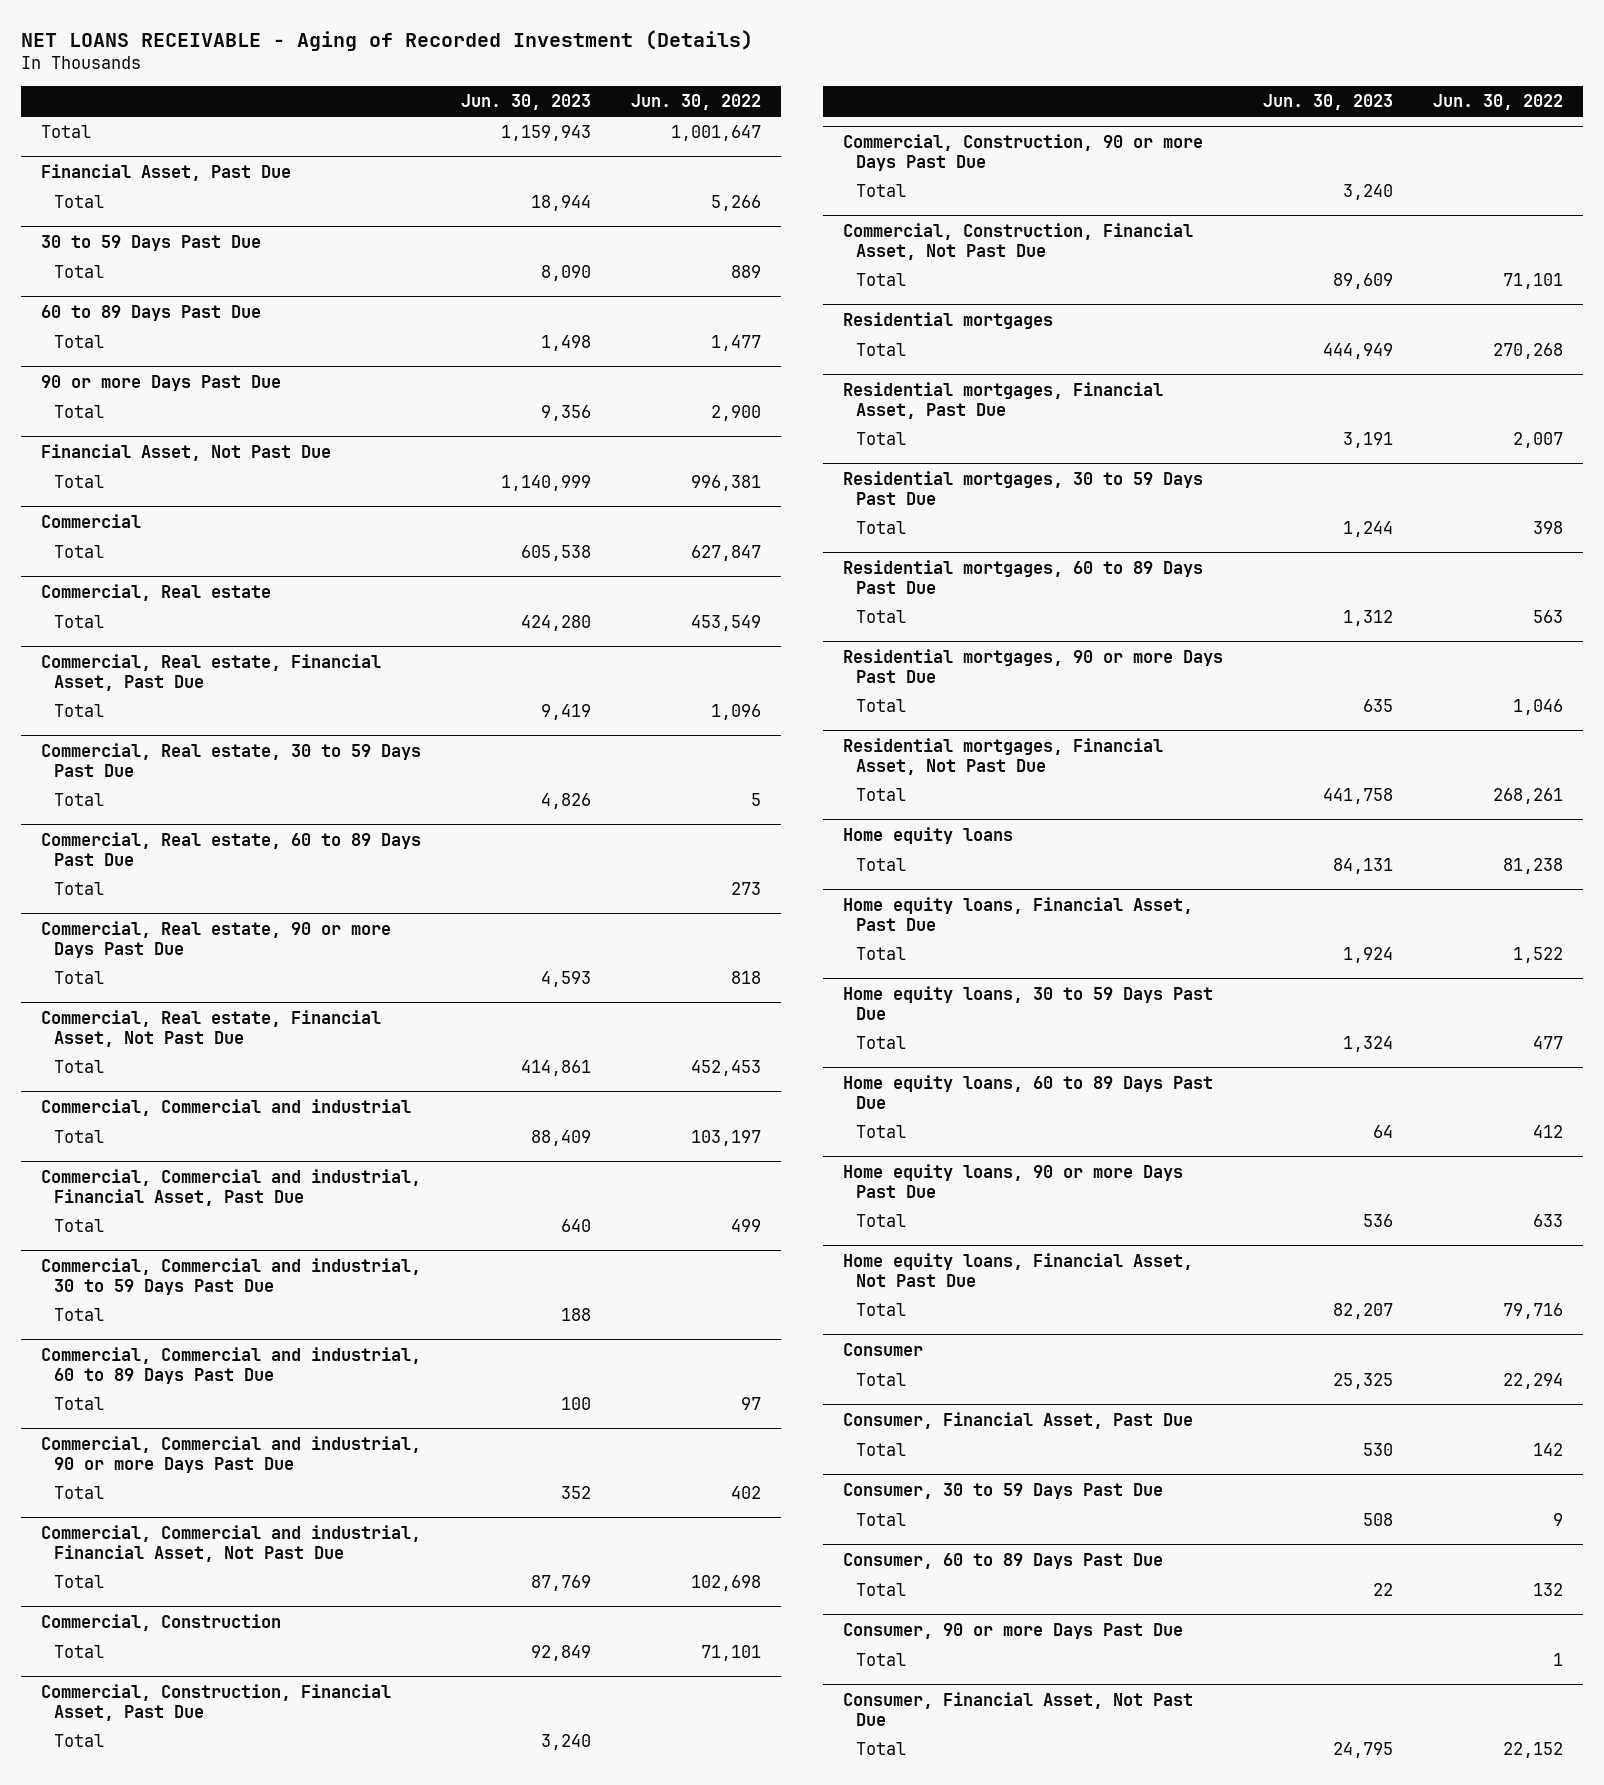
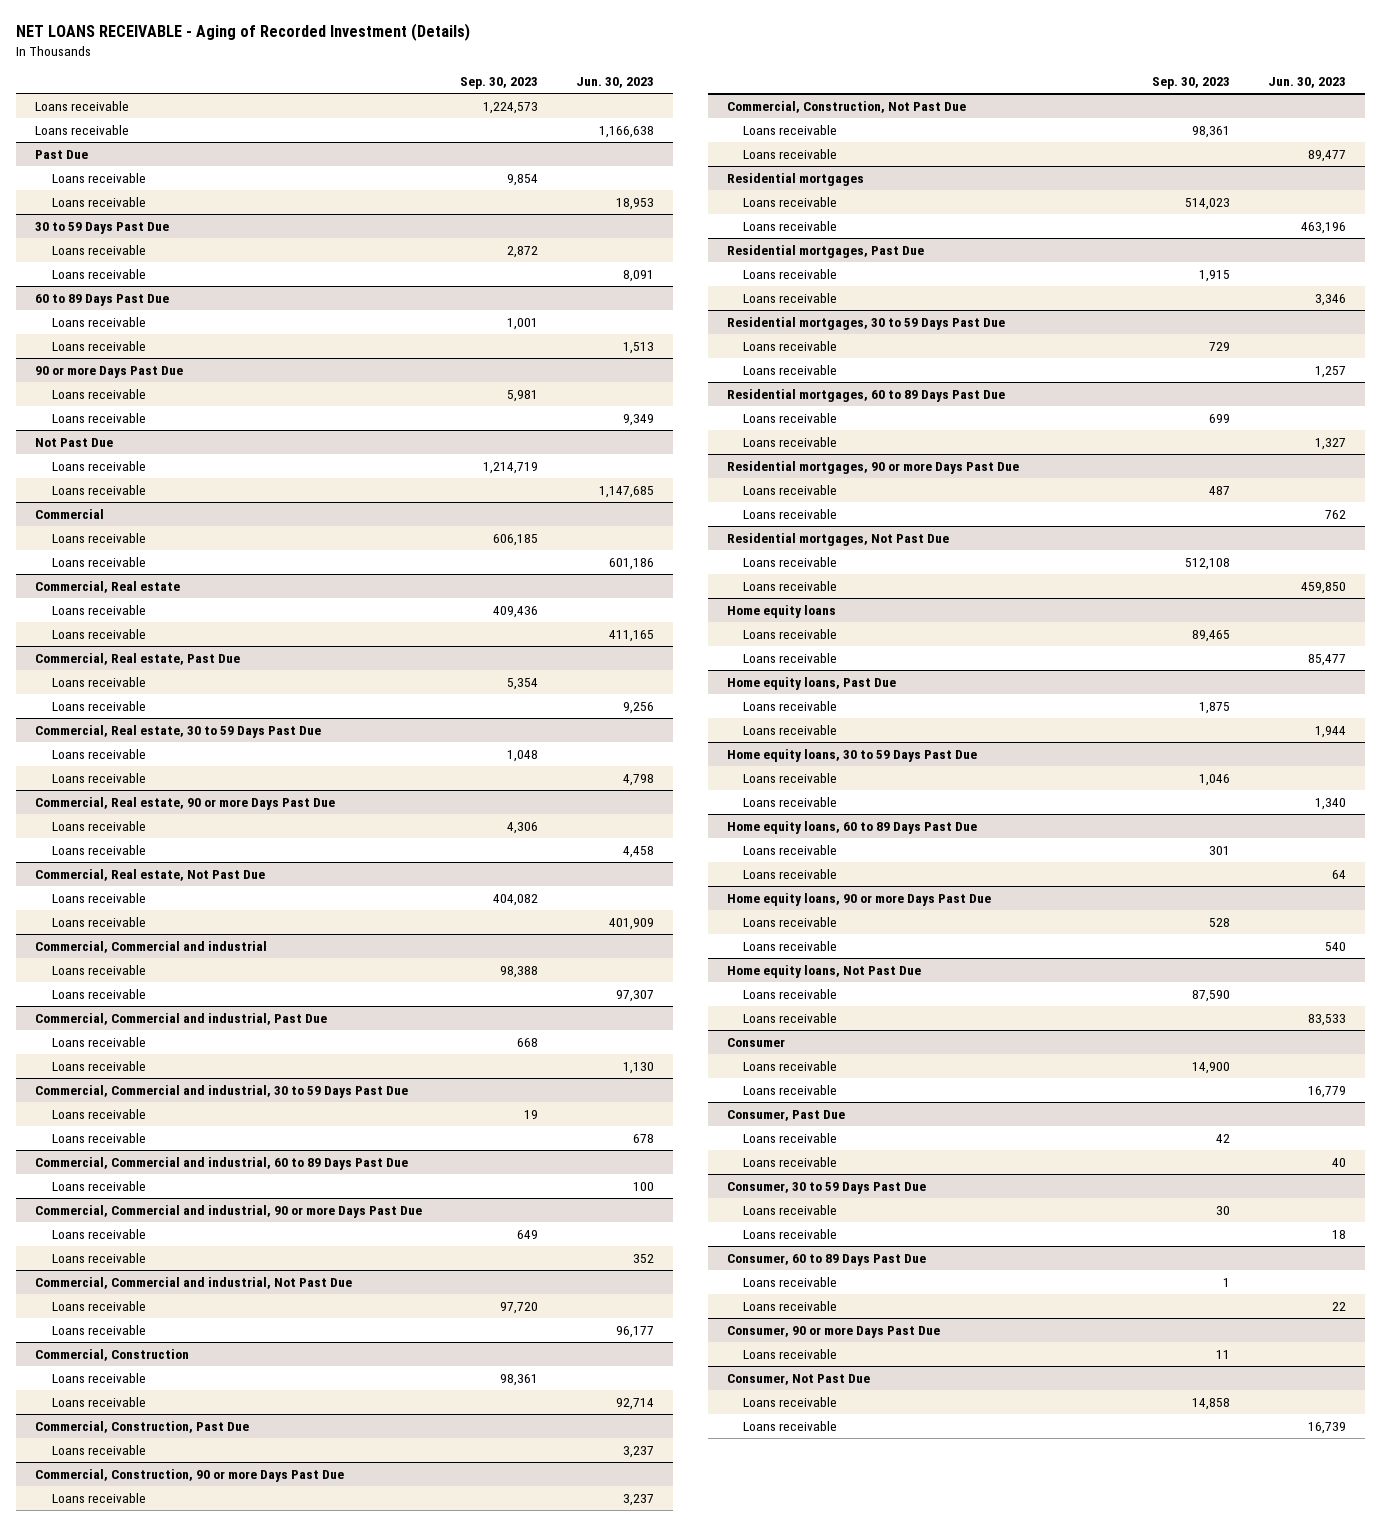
[630,94,761,111] Jun. 30, 2022 -> none
none -> [460,77,539,90] Sep. 30, 2023
[40,125,91,139] Total -> none
[53,195,104,209] Total -> none
none -> [34,100,129,111] Loans receivable
none -> [34,124,129,135] Loans receivable
[40,163,291,181] Financial Asset, Past Due -> [34,149,88,159] Past Due
none -> [51,172,146,183] Loans receivable
none -> [51,196,146,207] Loans receivable
[53,265,104,279] Total -> none
none -> [51,244,146,255] Loans receivable
none -> [51,268,146,279] Loans receivable
[53,335,104,349] Total -> none
none -> [51,316,146,327] Loans receivable
none -> [51,340,146,351] Loans receivable
[53,405,104,419] Total -> none
[53,475,104,489] Total -> none
none -> [51,388,146,399] Loans receivable
none -> [51,412,146,423] Loans receivable
[40,443,331,461] Financial Asset, Not Past Due -> [34,437,113,447] Not Past Due
none -> [51,460,146,471] Loans receivable
none -> [51,484,146,495] Loans receivable
[53,545,104,559] Total -> none
none -> [51,532,146,543] Loans receivable
none -> [51,556,146,567] Loans receivable
[53,615,104,629] Total -> none
[53,704,104,718] Total -> none
none -> [51,604,146,615] Loans receivable
none -> [51,628,146,639] Loans receivable
[40,653,381,691] Commercial, Real estate, Financial Asset, Past Due -> [34,652,240,665] Commercial, Real estate, Past Due
none -> [51,676,146,687] Loans receivable
none -> [51,700,146,711] Loans receivable
[53,793,104,807] Total -> none
[40,831,421,866] Commercial, Real estate, 60 to 89 Days Past Due -> none
[53,882,104,896] Total -> none
none -> [51,748,146,759] Loans receivable
none -> [51,772,146,783] Loans receivable
[53,971,104,985] Total -> none
[53,1060,104,1074] Total -> none
none -> [51,820,146,831] Loans receivable
none -> [51,844,146,855] Loans receivable
[40,1009,381,1047] Commercial, Real estate, Financial Asset, Not Past Due -> [34,868,265,881] Commercial, Real estate, Not Past Due
none -> [51,892,146,903] Loans receivable
none -> [51,916,146,927] Loans receivable
[53,1130,104,1144] Total -> none
[53,1219,104,1233] Total -> none
none -> [51,964,146,975] Loans receivable
none -> [51,988,146,999] Loans receivable
[40,1168,421,1206] Commercial, Commercial and industrial, Financial Asset, Past Due -> [34,1012,327,1025] Commercial, Commercial and industrial, Past Due
none -> [51,1036,146,1047] Loans receivable
none -> [51,1060,146,1071] Loans receivable
[53,1308,104,1322] Total -> none
none -> [51,1108,146,1119] Loans receivable
none -> [51,1132,146,1143] Loans receivable
[53,1397,104,1411] Total -> none
none -> [51,1180,146,1191] Loans receivable
[53,1575,104,1589] Total -> none
none -> [51,1228,146,1239] Loans receivable
[53,1486,104,1500] Total -> [51,1252,146,1263] Loans receivable
[40,1524,421,1562] Commercial, Commercial and industrial, Financial Asset, Not Past Due -> [34,1276,352,1289] Commercial, Commercial and industrial, Not Past Due
none -> [51,1300,146,1311] Loans receivable
none -> [51,1324,146,1335] Loans receivable
[53,1645,104,1659] Total -> none
[53,1734,104,1748] Total -> none
none -> [51,1372,146,1383] Loans receivable
none -> [51,1396,146,1407] Loans receivable
[40,1683,391,1721] Commercial, Construction, Financial Asset, Past Due -> [34,1420,249,1433] Commercial, Construction, Past Due
none -> [51,1444,146,1455] Loans receivable
[856,184,907,198] Total -> none
[856,273,907,287] Total -> none
none -> [51,1492,146,1503] Loans receivable
[842,222,1193,260] Commercial, Construction, Financial Asset, Not Past Due -> [726,100,966,113] Commercial, Construction, Not Past Due
none -> [743,124,838,135] Loans receivable
none -> [743,148,838,159] Loans receivable
[856,343,907,357] Total -> none
[856,432,907,446] Total -> none
none -> [743,196,838,207] Loans receivable
none -> [743,220,838,231] Loans receivable
[842,381,1163,419] Residential mortgages, Financial Asset, Past Due -> [726,244,924,258] Residential mortgages, Past Due
none -> [743,268,838,279] Loans receivable
none -> [743,292,838,303] Loans receivable
[856,521,907,535] Total -> none
none -> [743,340,838,351] Loans receivable
none -> [743,364,838,375] Loans receivable
[856,610,907,624] Total -> none
none -> [743,412,838,423] Loans receivable
none -> [743,436,838,447] Loans receivable
[856,699,907,713] Total -> none
[856,788,907,802] Total -> none
none -> [743,484,838,495] Loans receivable
none -> [743,508,838,519] Loans receivable
[842,737,1163,775] Residential mortgages, Financial Asset, Not Past Due -> [726,532,949,546] Residential mortgages, Not Past Due
none -> [743,556,838,567] Loans receivable
none -> [743,580,838,591] Loans receivable
[856,858,907,872] Total -> none
[856,947,907,961] Total -> none
none -> [743,628,838,639] Loans receivable
none -> [743,652,838,663] Loans receivable
[842,896,1193,931] Home equity loans, Financial Asset, Past Due -> [726,676,896,690] Home equity loans, Past Due
none -> [743,700,838,711] Loans receivable
none -> [743,724,838,735] Loans receivable
[856,1036,907,1050] Total -> none
none -> [743,772,838,783] Loans receivable
none -> [743,796,838,807] Loans receivable
[856,1125,907,1139] Total -> none
none -> [743,844,838,855] Loans receivable
none -> [743,868,838,879] Loans receivable
[856,1214,907,1228] Total -> none
[856,1303,907,1317] Total -> none
none -> [743,916,838,927] Loans receivable
none -> [743,940,838,951] Loans receivable
[842,1252,1193,1287] Home equity loans, Financial Asset, Not Past Due -> [726,964,921,978] Home equity loans, Not Past Due
none -> [743,988,838,999] Loans receivable
none -> [743,1012,838,1023] Loans receivable
[856,1373,907,1387] Total -> none
[856,1443,907,1457] Total -> none
none -> [743,1060,838,1071] Loans receivable
none -> [743,1084,838,1095] Loans receivable
[842,1411,1193,1429] Consumer, Financial Asset, Past Due -> [726,1109,845,1121] Consumer, Past Due
none -> [743,1132,838,1143] Loans receivable
none -> [743,1156,838,1167] Loans receivable
[856,1513,907,1527] Total -> none
none -> [743,1204,838,1215] Loans receivable
none -> [743,1228,838,1239] Loans receivable
[856,1583,907,1597] Total -> none
none -> [743,1276,838,1287] Loans receivable
none -> [743,1300,838,1311] Loans receivable
[856,1653,907,1667] Total -> none
[856,1742,907,1756] Total -> none
none -> [743,1348,838,1359] Loans receivable
[842,1691,1193,1726] Consumer, Financial Asset, Not Past Due -> [726,1373,870,1385] Consumer, Not Past Due
none -> [743,1396,838,1407] Loans receivable
none -> [743,1420,838,1431] Loans receivable

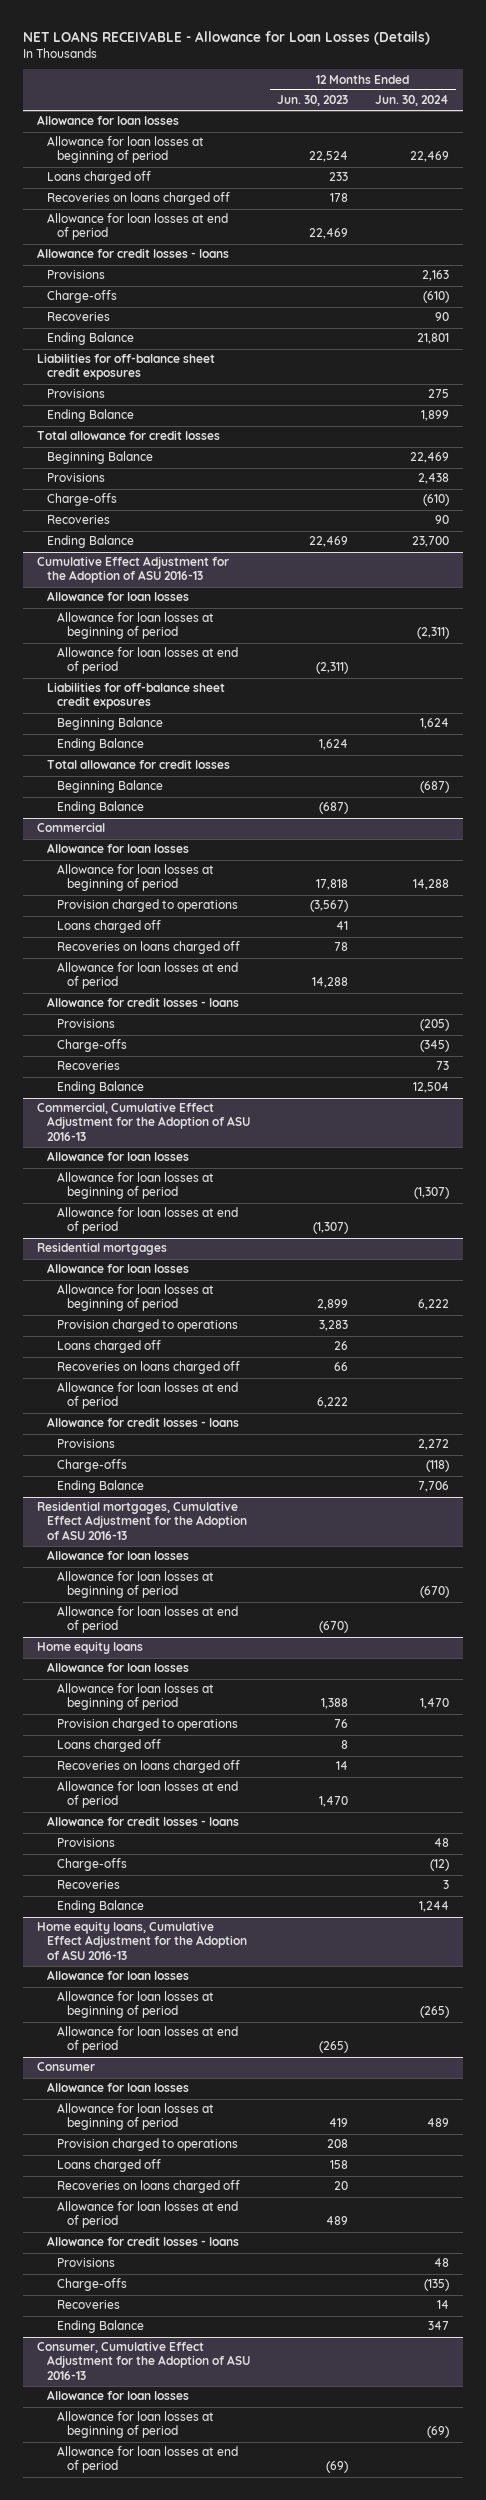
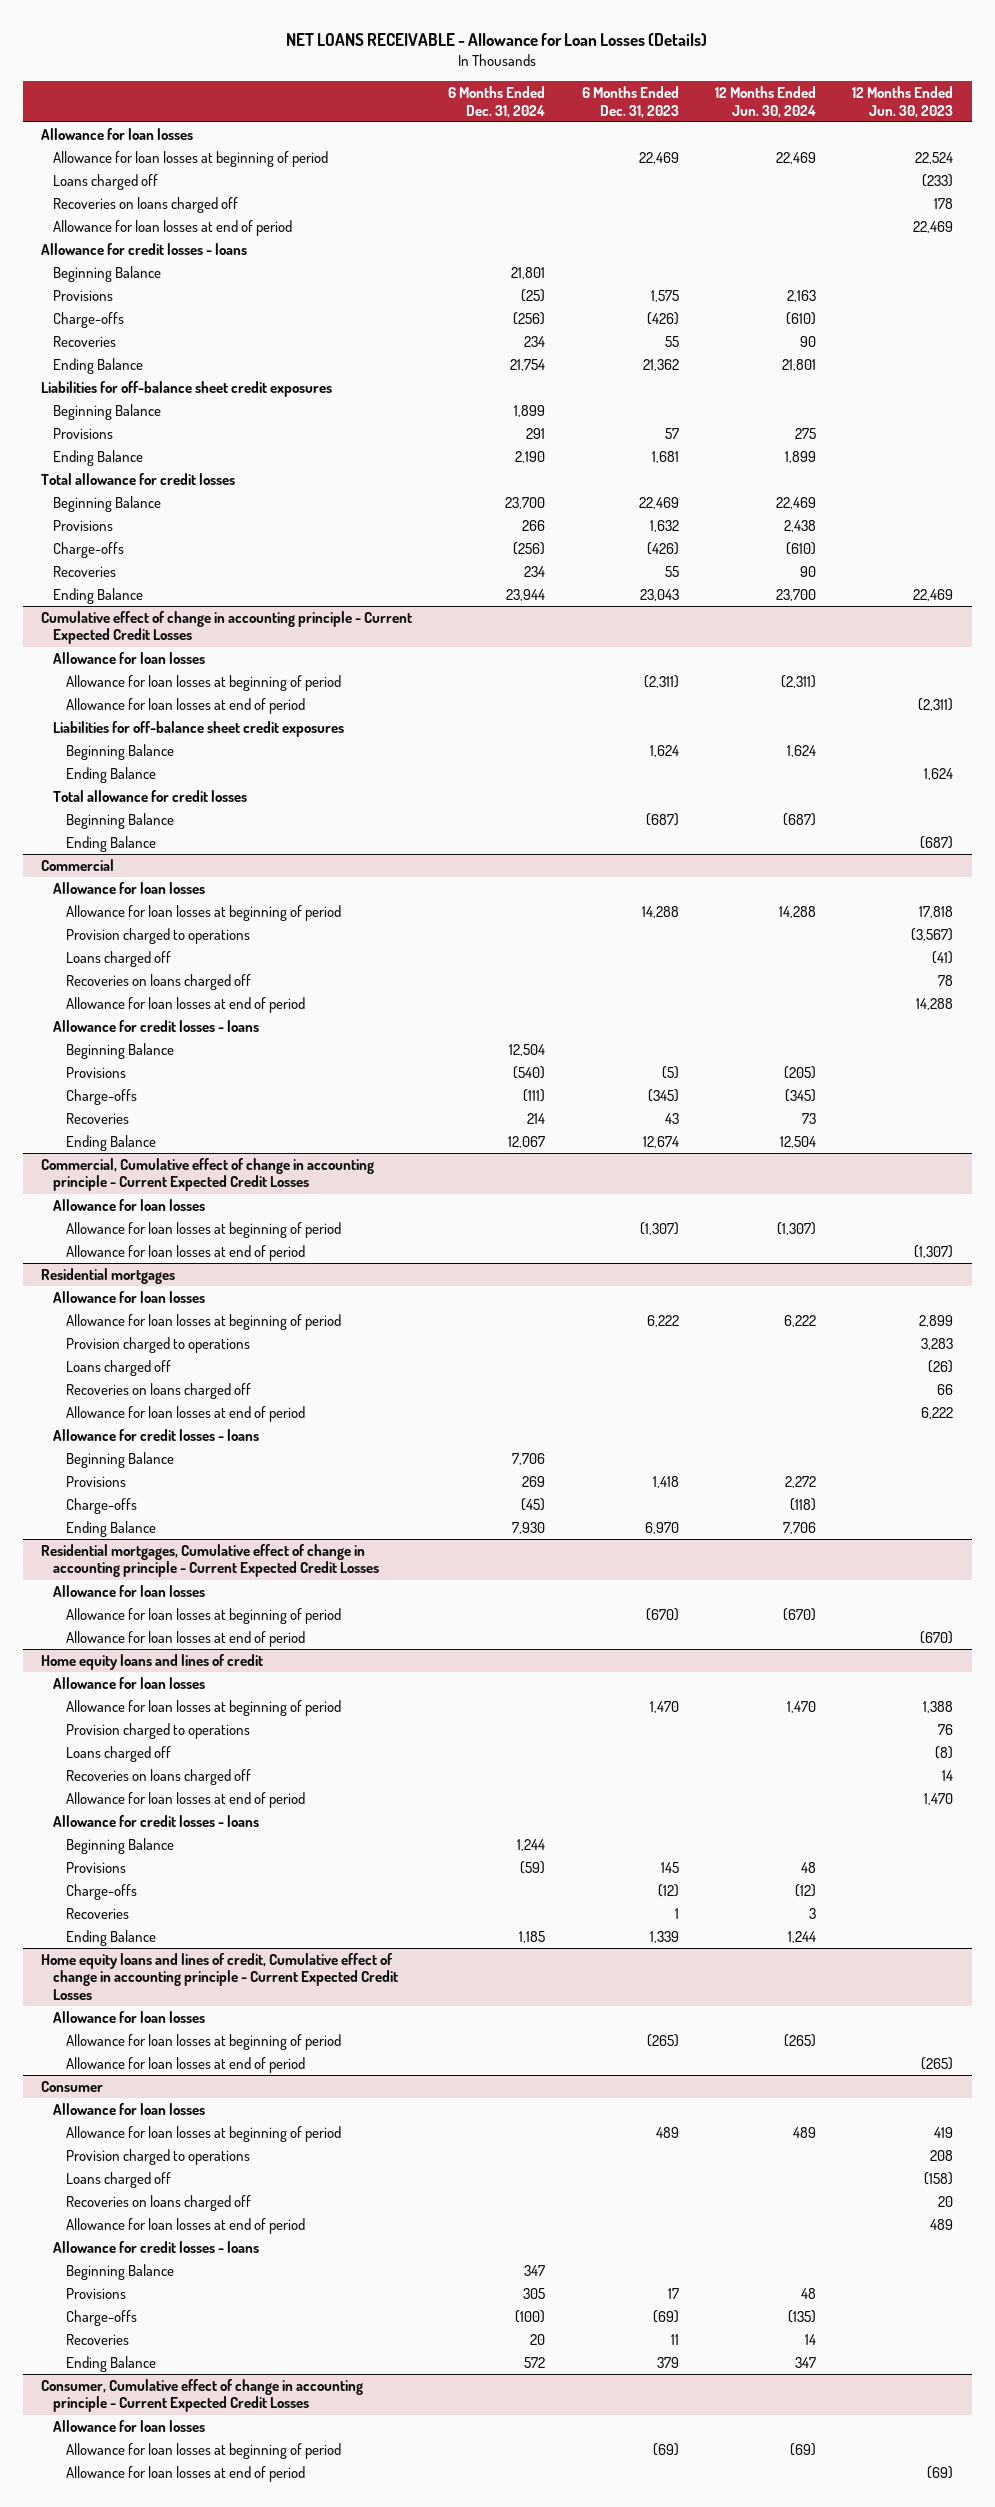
none -> [448,86,546,118] 6 Months Ended Dec. 31, 2024
none -> [581,86,679,118] 6 Months Ended Dec. 31, 2023
[329,172,349,182] 233 -> [922,174,954,188] (233)
none -> [53,266,162,283] Beginning Balance
none -> [53,404,162,421] Beginning Balance
[36,556,229,584] Cumulative Effect Adjustment for the Adoption of ASU 2016-13 -> [41,611,413,645] Cumulative effect of change in accounting principle - Current Expected Credit Losses
[336,921,349,931] 41 -> [932,951,954,965] (41)
none -> [65,1043,174,1060] Beginning Balance
[36,1102,251,1141] Commercial, Cumulative Effect Adjustment for the Adoption of ASU 2016-13 -> [41,1158,375,1192] Commercial, Cumulative effect of change in accounting principle - Current Expected Credit Losses
[334,1341,349,1351] 26 -> [928,1360,954,1374] (26)
none -> [65,1452,174,1469] Beginning Balance
[36,1501,248,1540] Residential mortgages, Cumulative Effect Adjustment for the Adoption of ASU 2016-13 -> [41,1544,380,1578] Residential mortgages, Cumulative effect of change in accounting principle - Current Expected Credit Losses
[36,1641,143,1655] Home equity loans -> [41,1654,264,1671] Home equity loans and lines of credit
[341,1740,349,1750] 8 -> [935,1746,954,1760] (8)
none -> [65,1838,174,1855] Beginning Balance
[36,1921,248,1960] Home equity loans, Cumulative Effect Adjustment for the Adoption of ASU 2016-13 -> [41,1953,399,2000] Home equity loans and lines of credit, Cumulative effect of change in accounting principle - Current Expected Credit Losses
[330,2160,349,2170] 158 -> [924,2172,954,2186] (158)
none -> [65,2264,174,2281] Beginning Balance
[36,2341,251,2380] Consumer, Cumulative Effect Adjustment for the Adoption of ASU 2016-13 -> [41,2379,364,2413] Consumer, Cumulative effect of change in accounting principle - Current Expected Credit Losses

